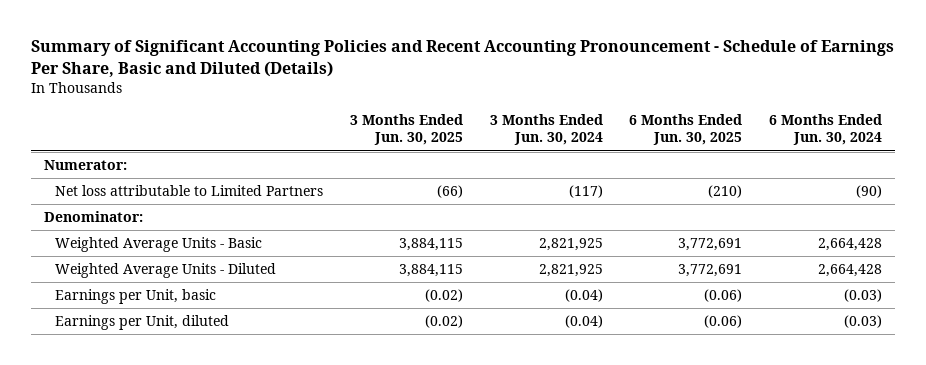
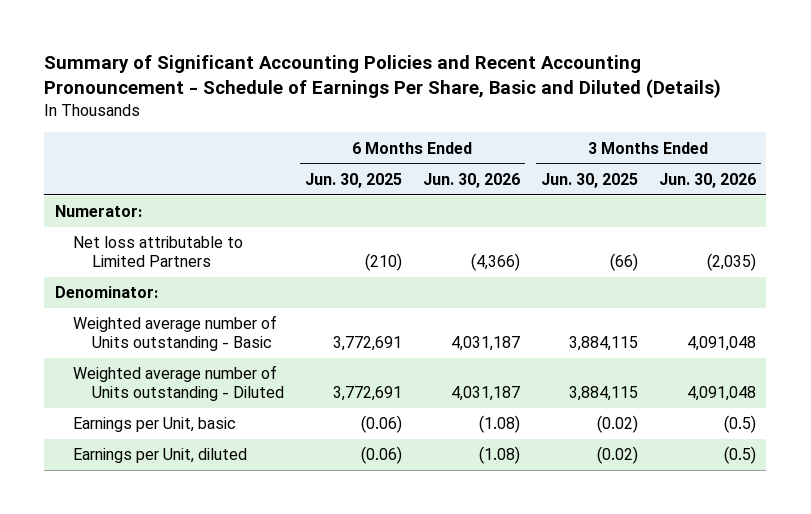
[489,113,603,146] 3 Months Ended Jun. 30, 2024 -> none
[769,113,883,146] 6 Months Ended Jun. 30, 2024 -> none
none -> [422,172,520,188] Jun. 30, 2026
none -> [658,172,756,188] Jun. 30, 2026
[55,237,263,253] Weighted Average Units - Basic -> [73,315,278,352] Weighted average number of Units outstanding - Basic
[55,263,277,279] Weighted Average Units - Diluted -> [73,365,285,402] Weighted average number of Units outstanding - Diluted

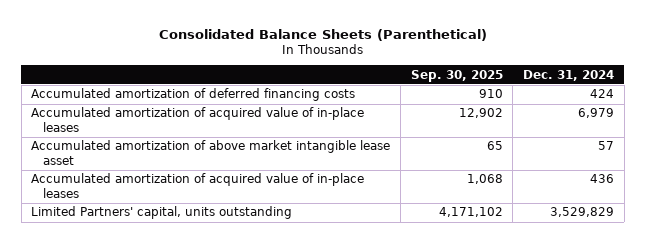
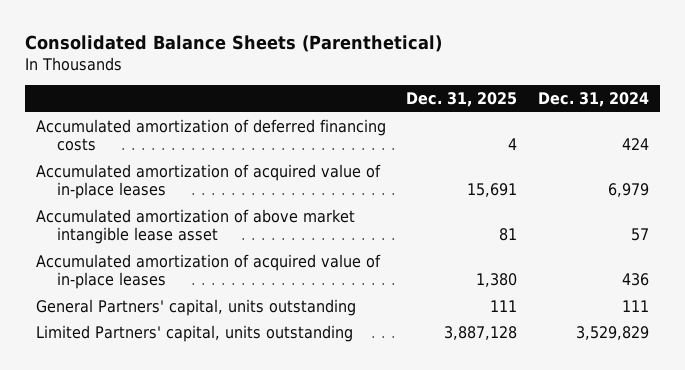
[410,69,503,82] Sep. 30, 2025 -> none
none -> [406,92,518,108] Dec. 31, 2025
none -> [35,298,356,316] General Partners' capital, units outstanding

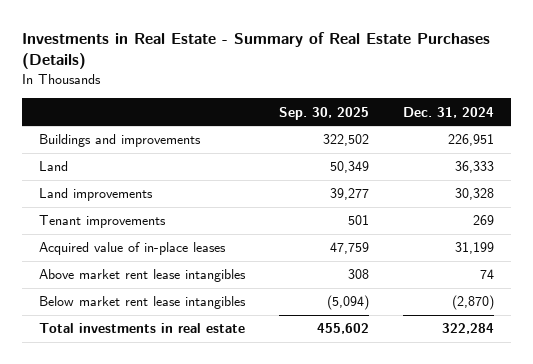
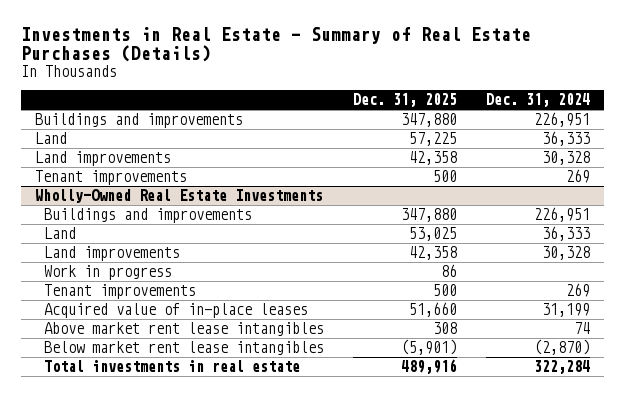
[279,106,370,120] Sep. 30, 2025 -> none
none -> [353,93,458,108] Dec. 31, 2025
none -> [35,189,324,204] Wholly-Owned Real Estate Investments
none -> [44,208,253,224] Buildings and improvements
none -> [44,227,77,240] Land
none -> [44,246,181,262] Land improvements
none -> [44,265,173,281] Work in progress
none -> [44,284,197,300] Tenant improvements

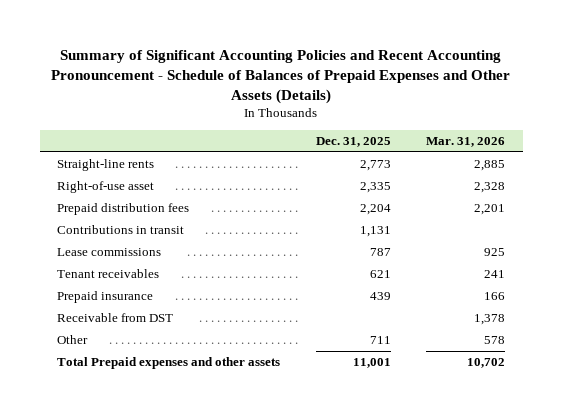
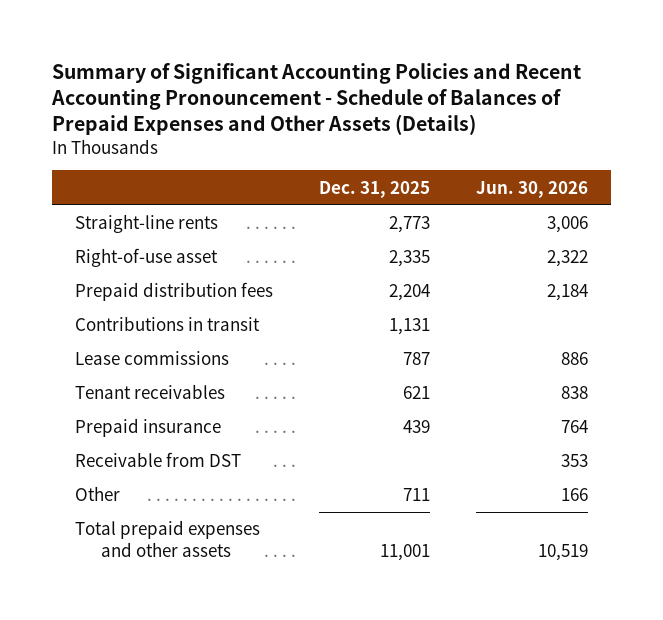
[426,136,506,147] Mar. 31, 2026 -> none
none -> [475,180,588,198] Jun. 30, 2026
[57,357,281,370] Total Prepaid expenses and other assets -> [75,520,261,558] Total prepaid expenses and other assets

